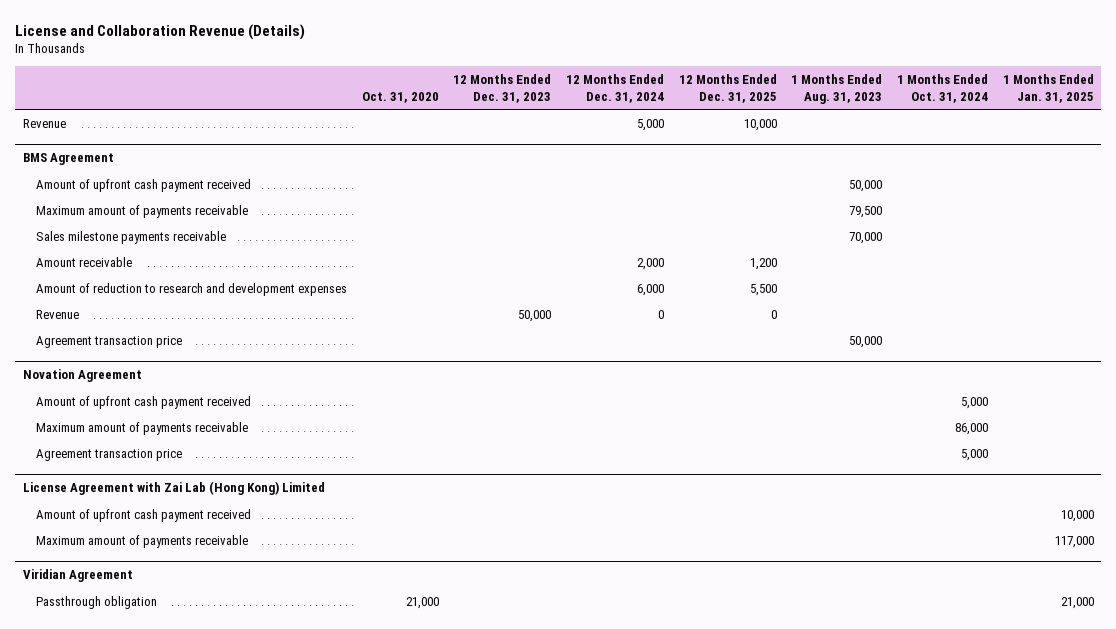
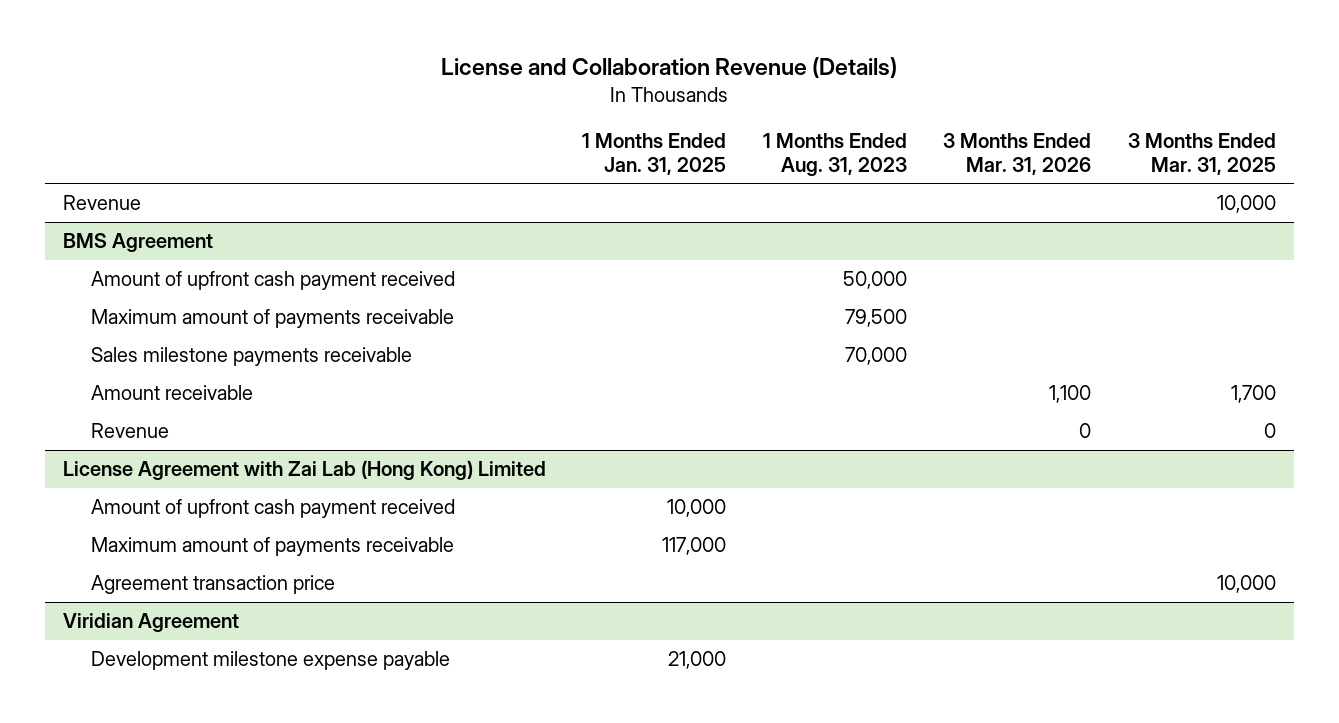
[361,92,439,104] Oct. 31, 2020 -> none
[453,74,552,104] 12 Months Ended Dec. 31, 2023 -> none
[565,74,664,104] 12 Months Ended Dec. 31, 2024 -> none
[678,74,777,104] 12 Months Ended Dec. 31, 2025 -> none
[896,74,988,104] 1 Months Ended Oct. 31, 2024 -> none
none -> [943,133,1092,175] 3 Months Ended Mar. 31, 2026
none -> [1128,133,1277,175] 3 Months Ended Mar. 31, 2025
[35,282,347,296] Amount of reduction to research and development expenses -> none
[35,335,182,348] Agreement transaction price -> none
[22,369,142,383] Novation Agreement -> none
[35,395,251,409] Amount of upfront cash payment received -> none
[35,421,248,435] Maximum amount of payments receivable -> none
[35,448,182,461] Agreement transaction price -> none
none -> [91,575,336,595] Agreement transaction price
[35,595,157,609] Passthrough obligation -> none
none -> [91,651,451,671] Development milestone expense payable

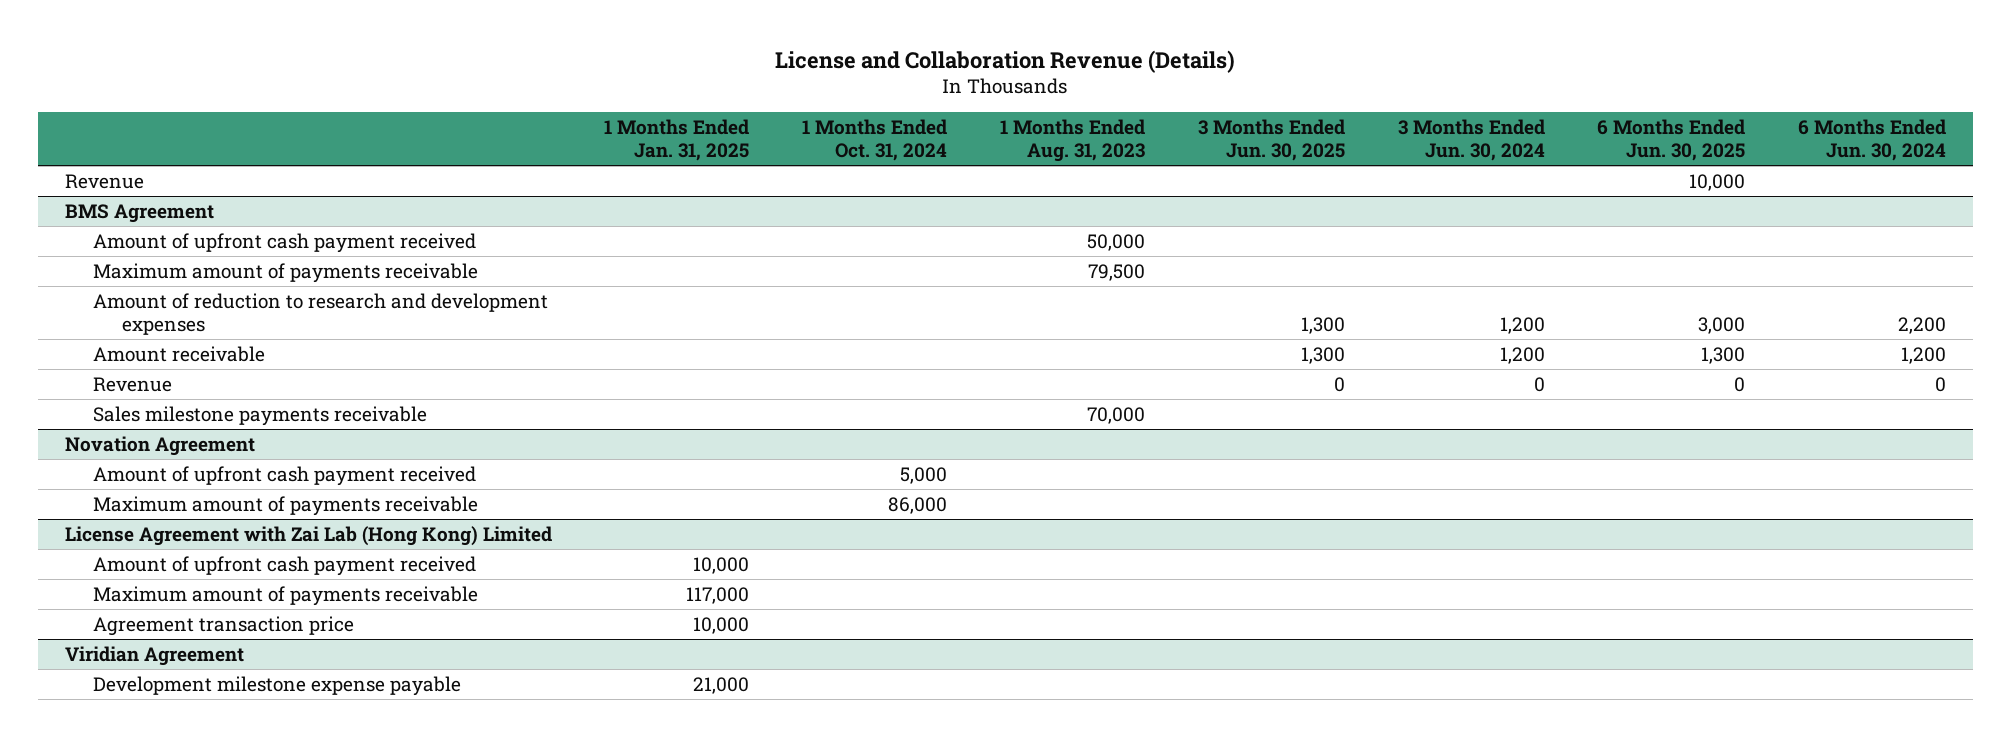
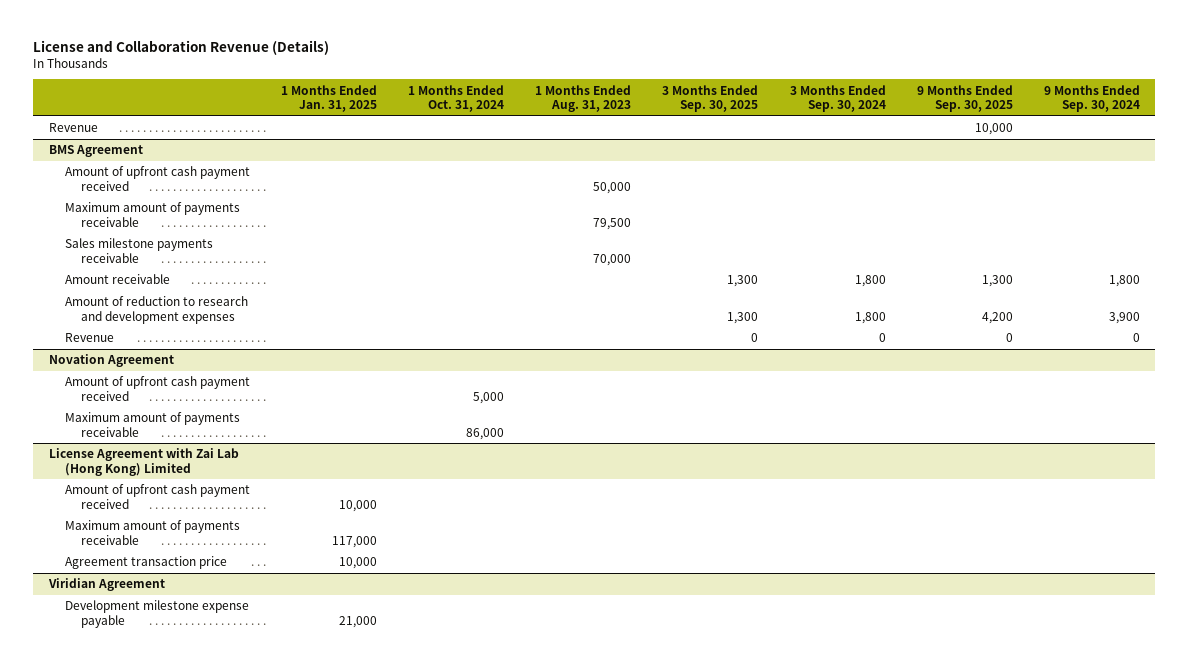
[1197,118,1345,162] 3 Months Ended Jun. 30, 2025 -> none
[1397,118,1545,162] 3 Months Ended Jun. 30, 2024 -> none
[1597,118,1746,162] 6 Months Ended Jun. 30, 2025 -> none
[1798,118,1947,162] 6 Months Ended Jun. 30, 2024 -> none
none -> [662,84,759,113] 3 Months Ended Sep. 30, 2025
none -> [789,84,886,113] 3 Months Ended Sep. 30, 2024
none -> [916,84,1013,113] 9 Months Ended Sep. 30, 2025
none -> [1043,84,1140,113] 9 Months Ended Sep. 30, 2024
[93,405,428,426] Sales milestone payments receivable -> [65,238,214,263] Sales milestone payments receivable
[93,292,549,336] Amount of reduction to research and development expenses -> [65,296,249,324] Amount of reduction to research and development expenses

